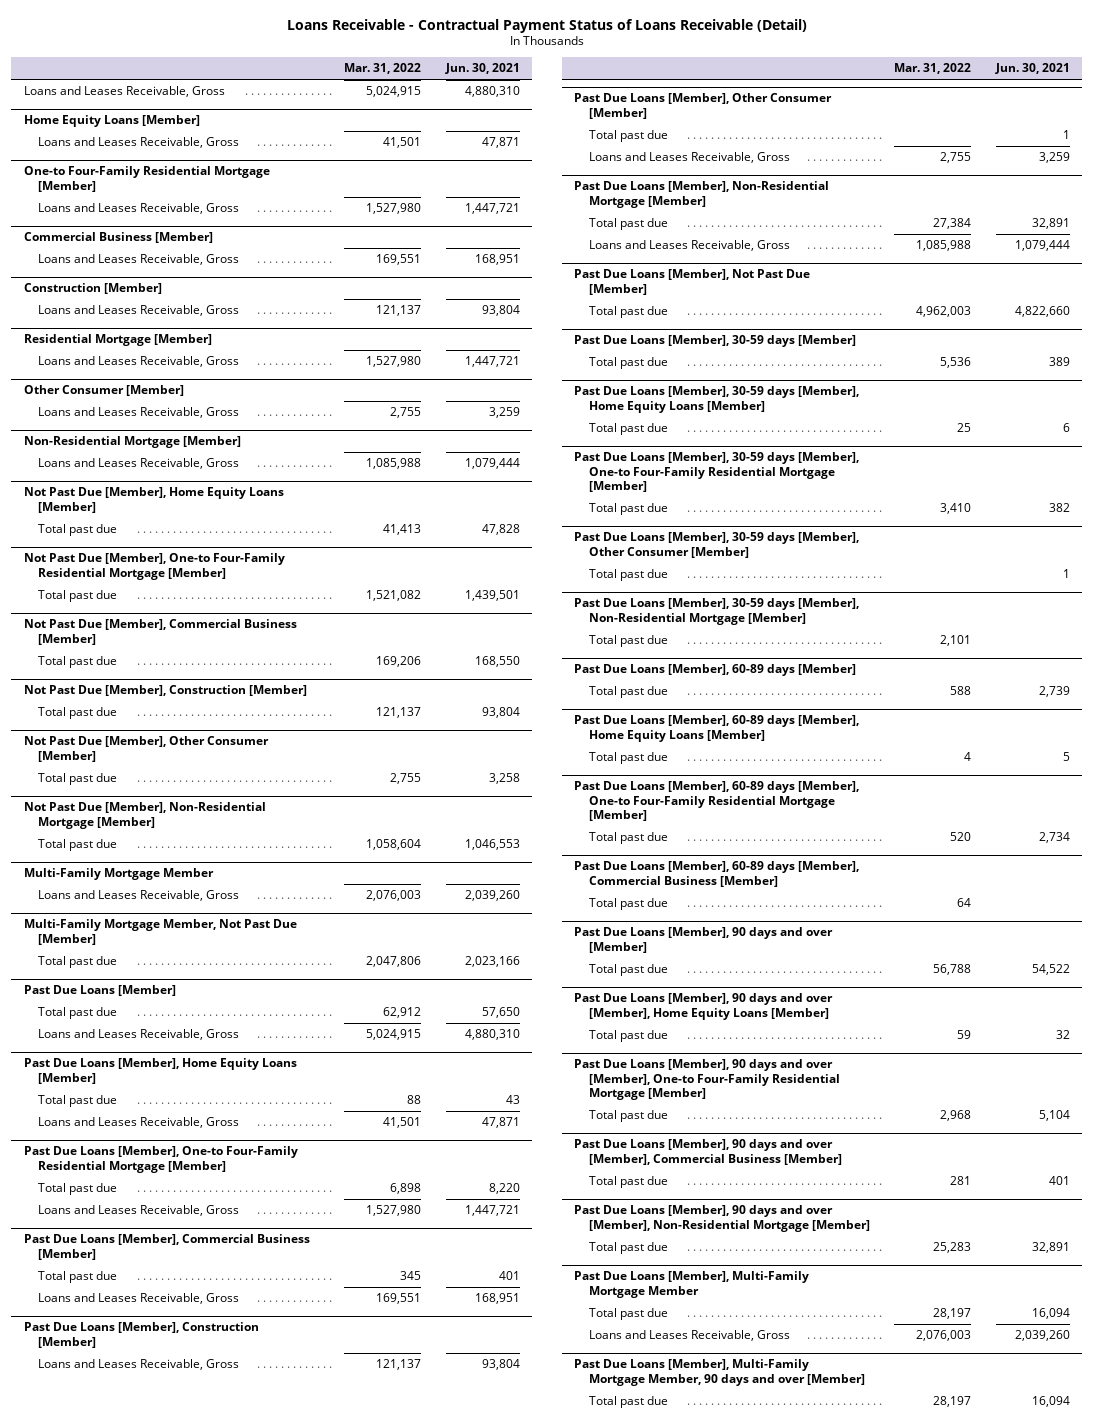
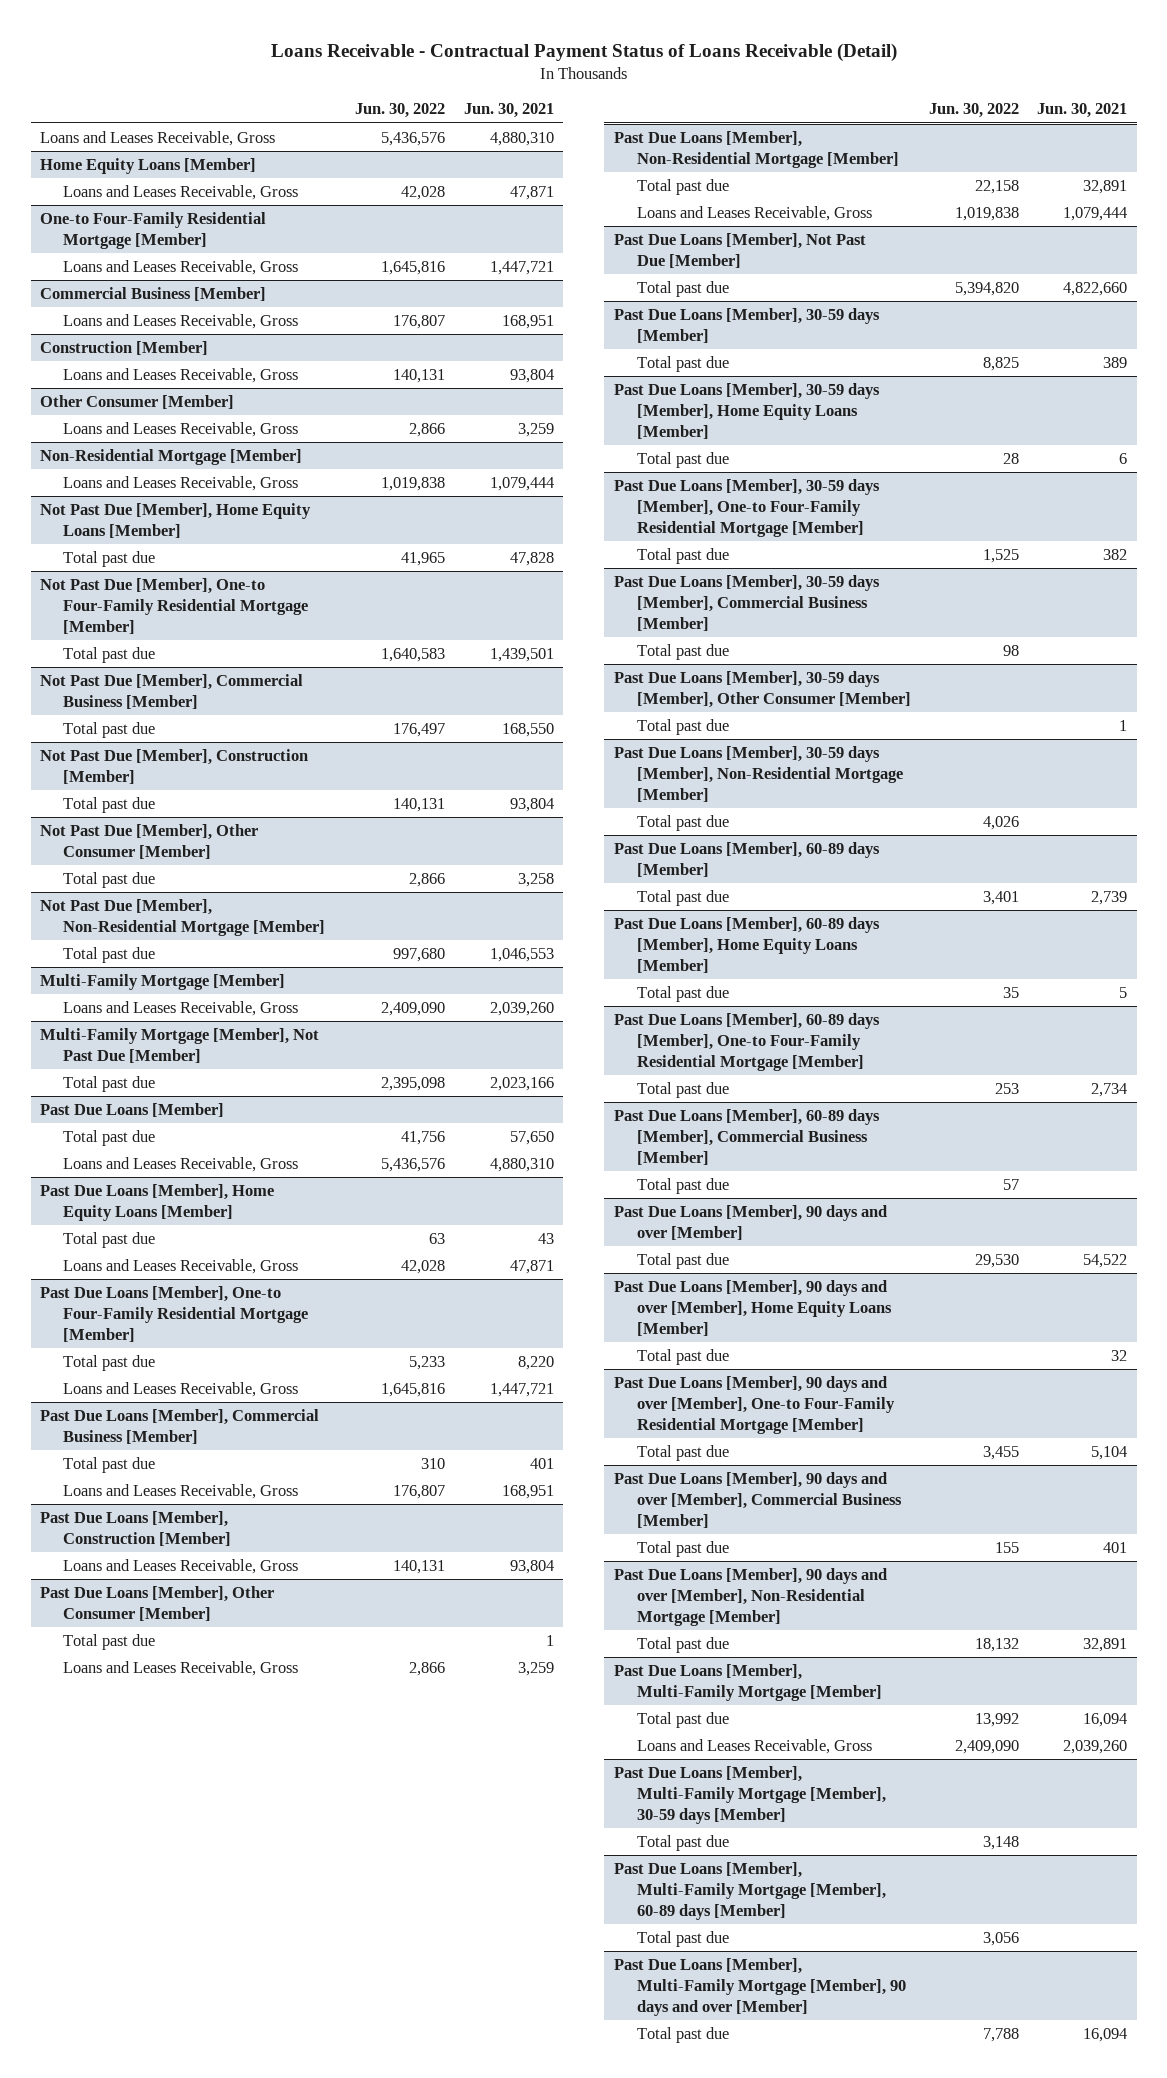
[344,63,422,75] Mar. 31, 2022 -> none
none -> [355,103,446,119] Jun. 30, 2022
[23,334,212,347] Residential Mortgage [Member] -> none
[38,356,240,368] Loans and Leases Receivable, Gross -> none
[23,868,214,881] Multi-Family Mortgage Member -> [40,974,286,991] Multi-Family Mortgage [Member]
[23,919,297,945] Multi-Family Mortgage Member, Not Past Due [Member] -> [40,1028,320,1064] Multi-Family Mortgage [Member], Not Past Due [Member]
none -> [613,575,880,632] Past Due Loans [Member], 30-59 days [Member], Commercial Business [Member]
none -> [636,644,729,661] Total past due
[573,1271,809,1298] Past Due Loans [Member], Multi-Family Mortgage Member -> [613,1664,882,1702] Past Due Loans [Member], Multi-Family Mortgage [Member]
none -> [613,1766,886,1825] Past Due Loans [Member], Multi-Family Mortgage [Member], 30-59 days [Member]
none -> [636,1835,729,1852] Total past due
none -> [613,1862,886,1921] Past Due Loans [Member], Multi-Family Mortgage [Member], 60-89 days [Member]
none -> [636,1931,729,1948] Total past due
[573,1359,865,1386] Past Due Loans [Member], Multi-Family Mortgage Member, 90 days and over [Member] -> [613,1958,906,2017] Past Due Loans [Member], Multi-Family Mortgage [Member], 90 days and over [Member]

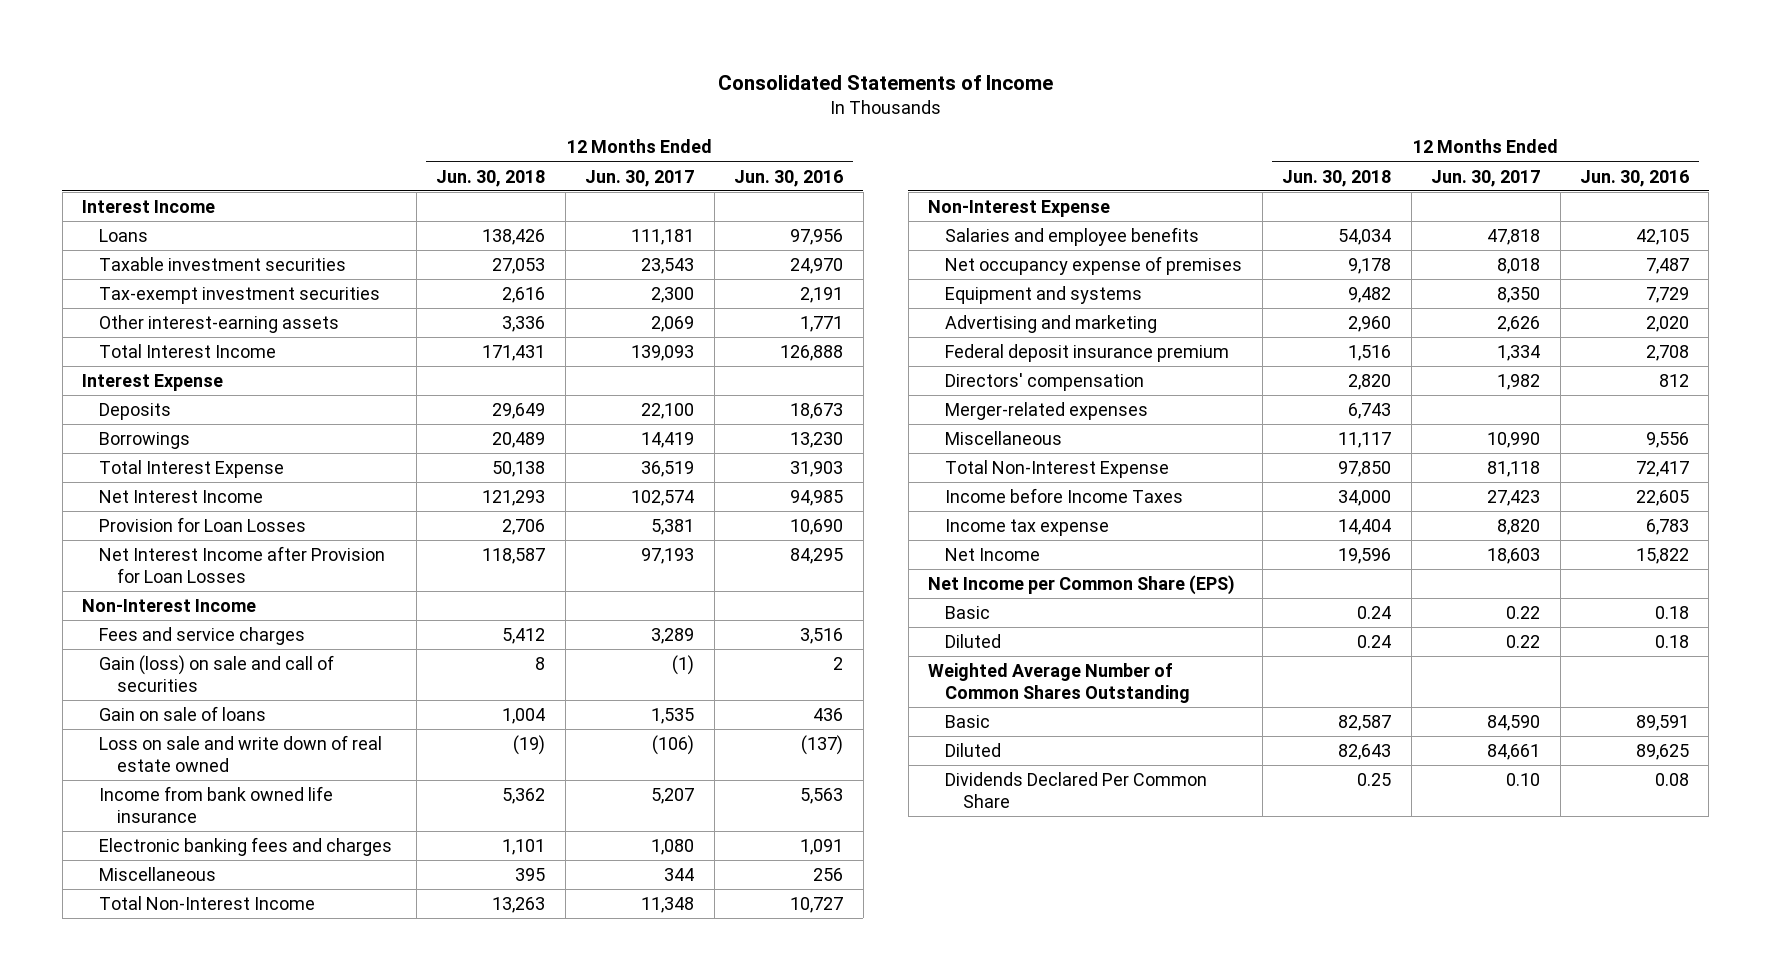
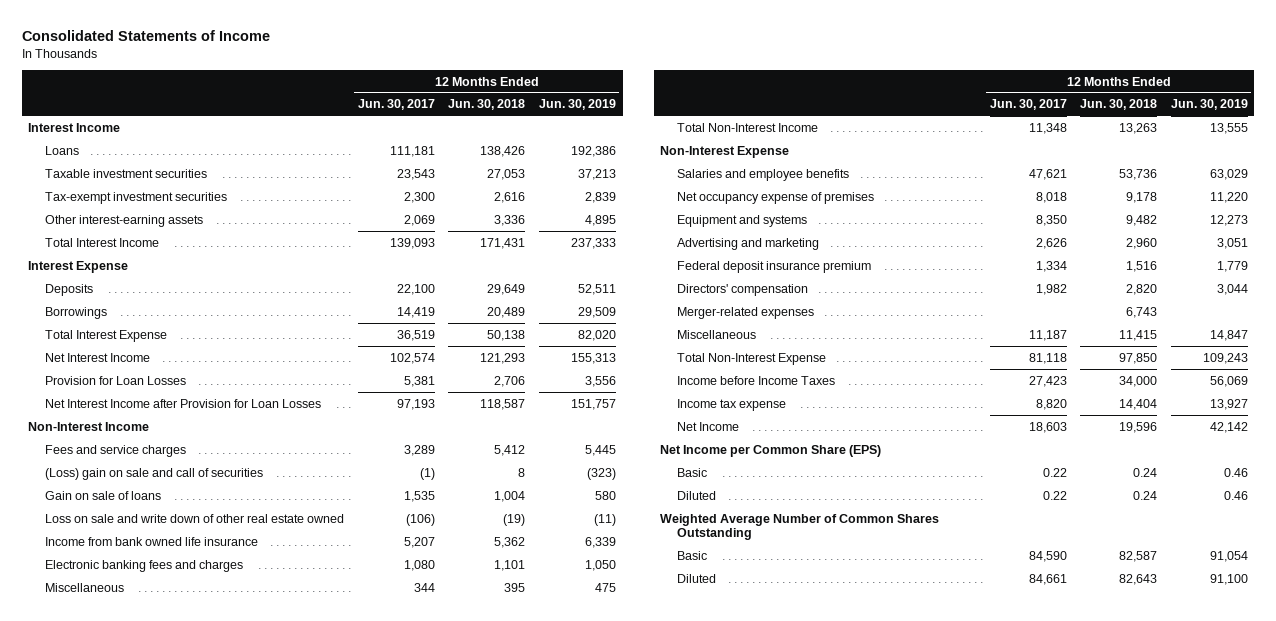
[734,169,844,187] Jun. 30, 2016 -> none
none -> [538,99,616,111] Jun. 30, 2019
[99,654,335,693] Gain (loss) on sale and call of securities -> [45,467,264,480] (Loss) gain on sale and call of securities
[99,734,383,773] Loss on sale and write down of real estate owned -> [45,513,345,523] Loss on sale and write down of other real estate owned
[1338,228,1392,245] 54,034 -> [1119,168,1158,180] 53,736
[1487,228,1541,245] 47,818 -> [1028,168,1067,180] 47,621
[1338,431,1392,448] 11,117 -> [1119,329,1158,341] 11,415
[1487,431,1541,448] 10,990 -> [1028,329,1067,341] 11,187
[945,771,1208,809] Dividends Declared Per Common Share -> none

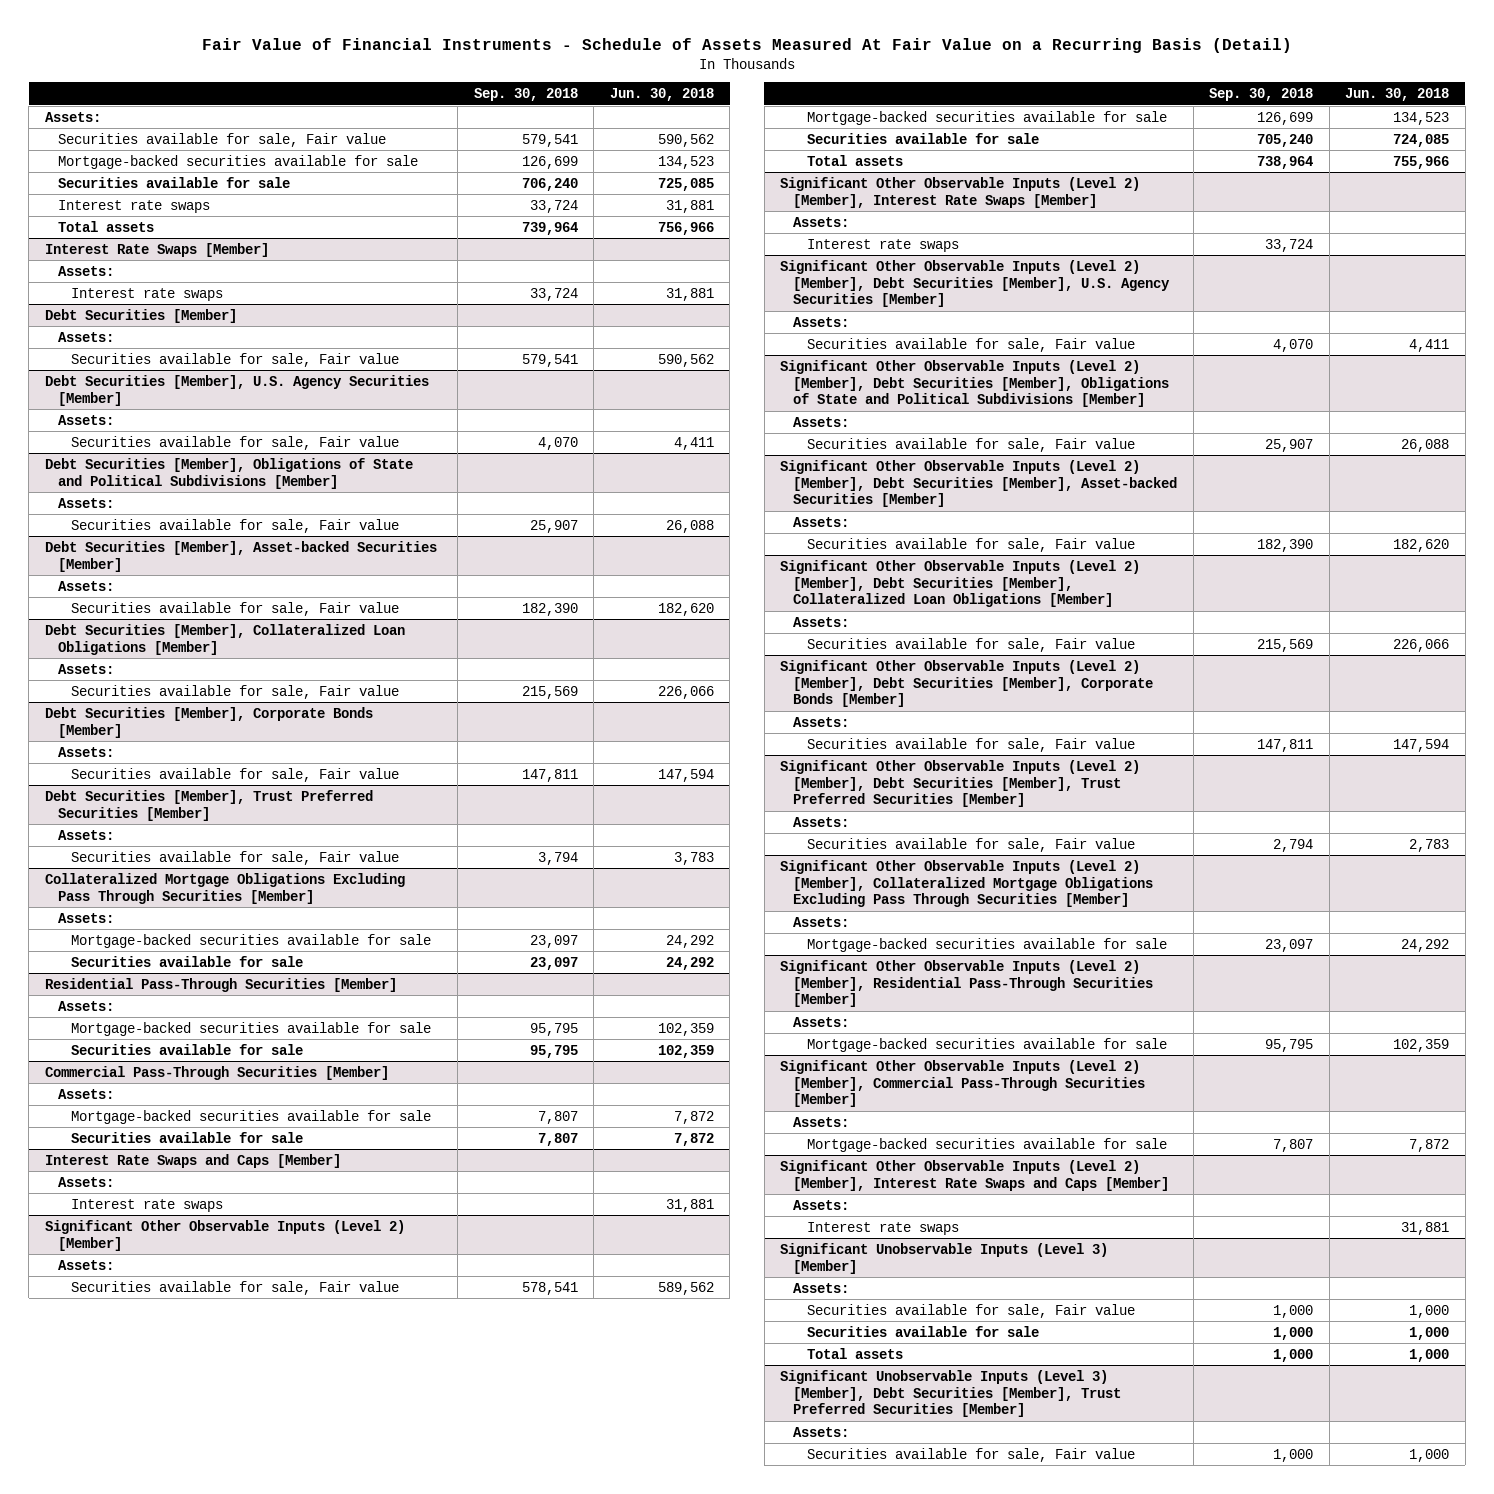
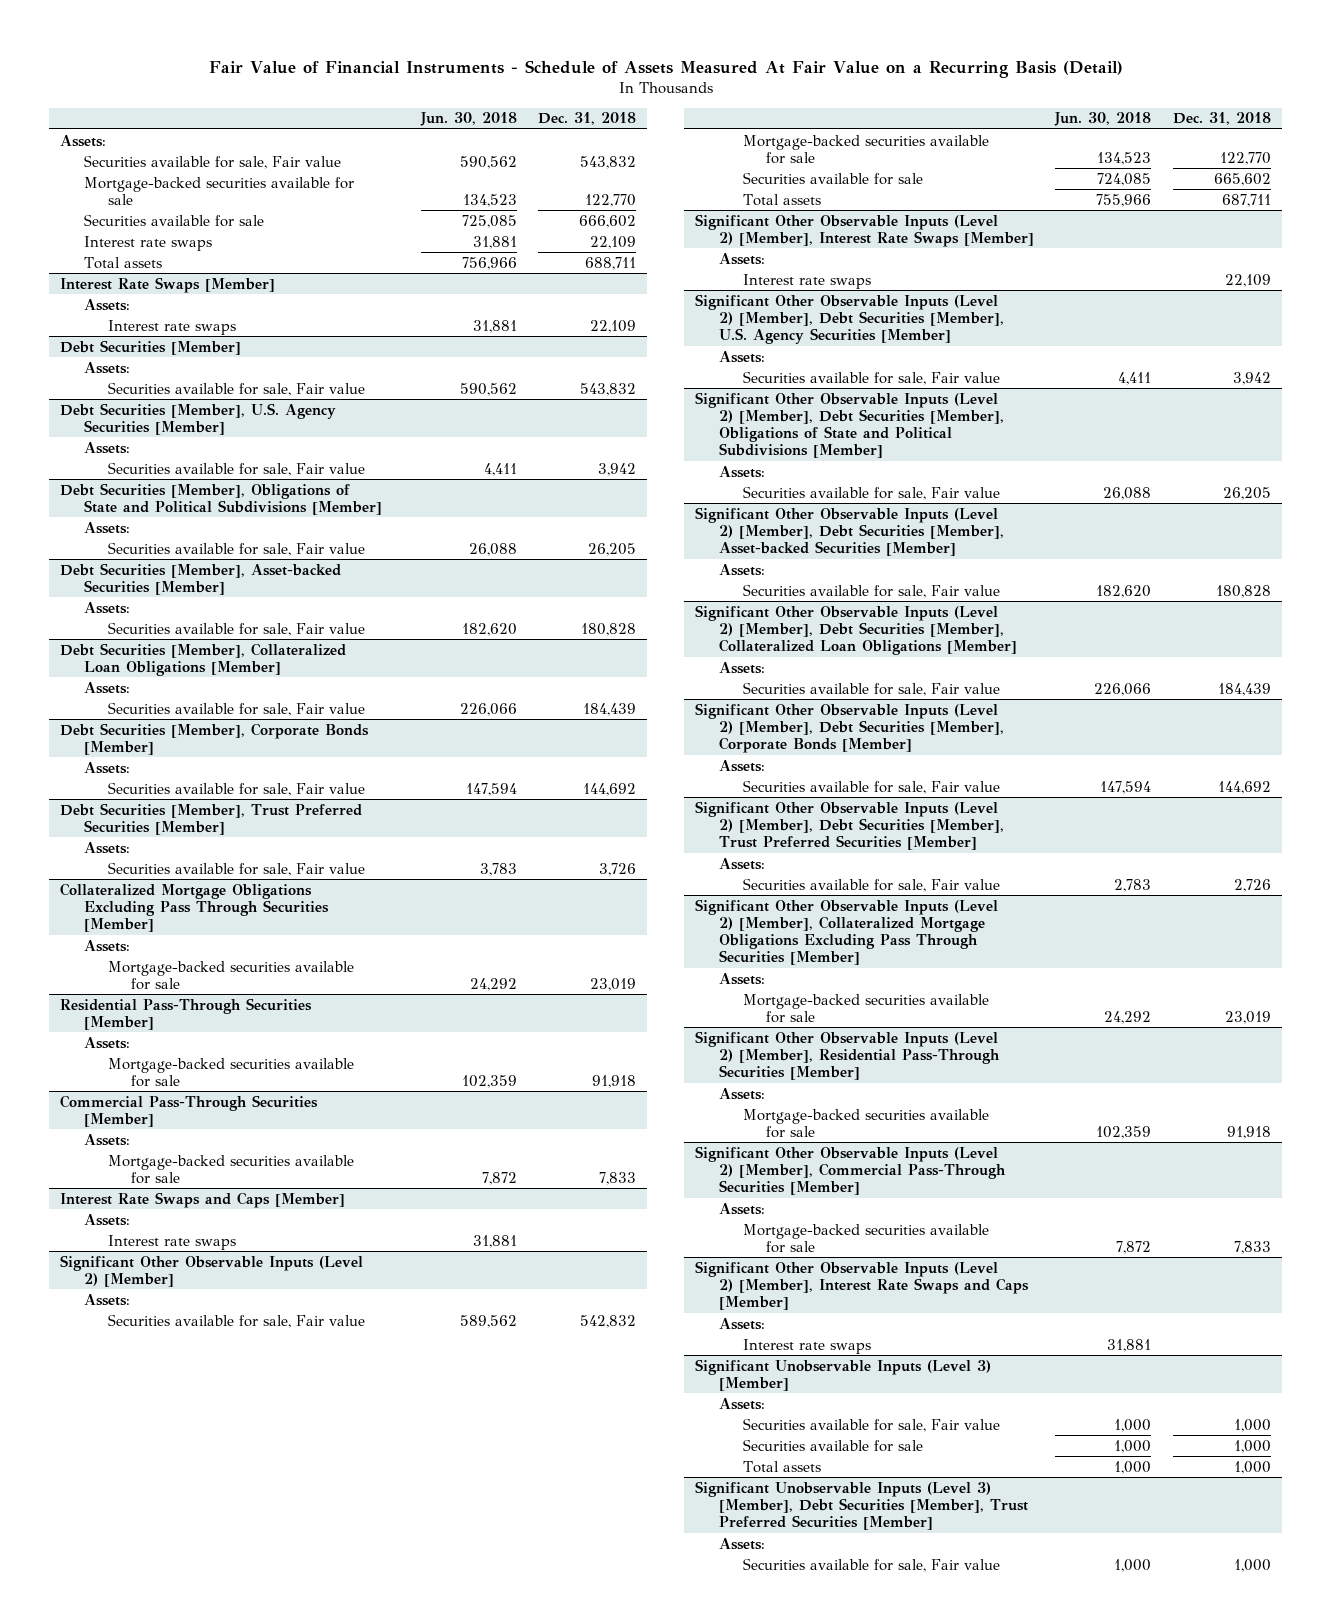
[473,88,578,102] Sep. 30, 2018 -> none
none -> [538,112,637,126] Dec. 31, 2018
[71,955,304,967] Securities available for sale -> none
[71,1043,304,1055] Securities available for sale -> none
[71,1131,304,1143] Securities available for sale -> none

